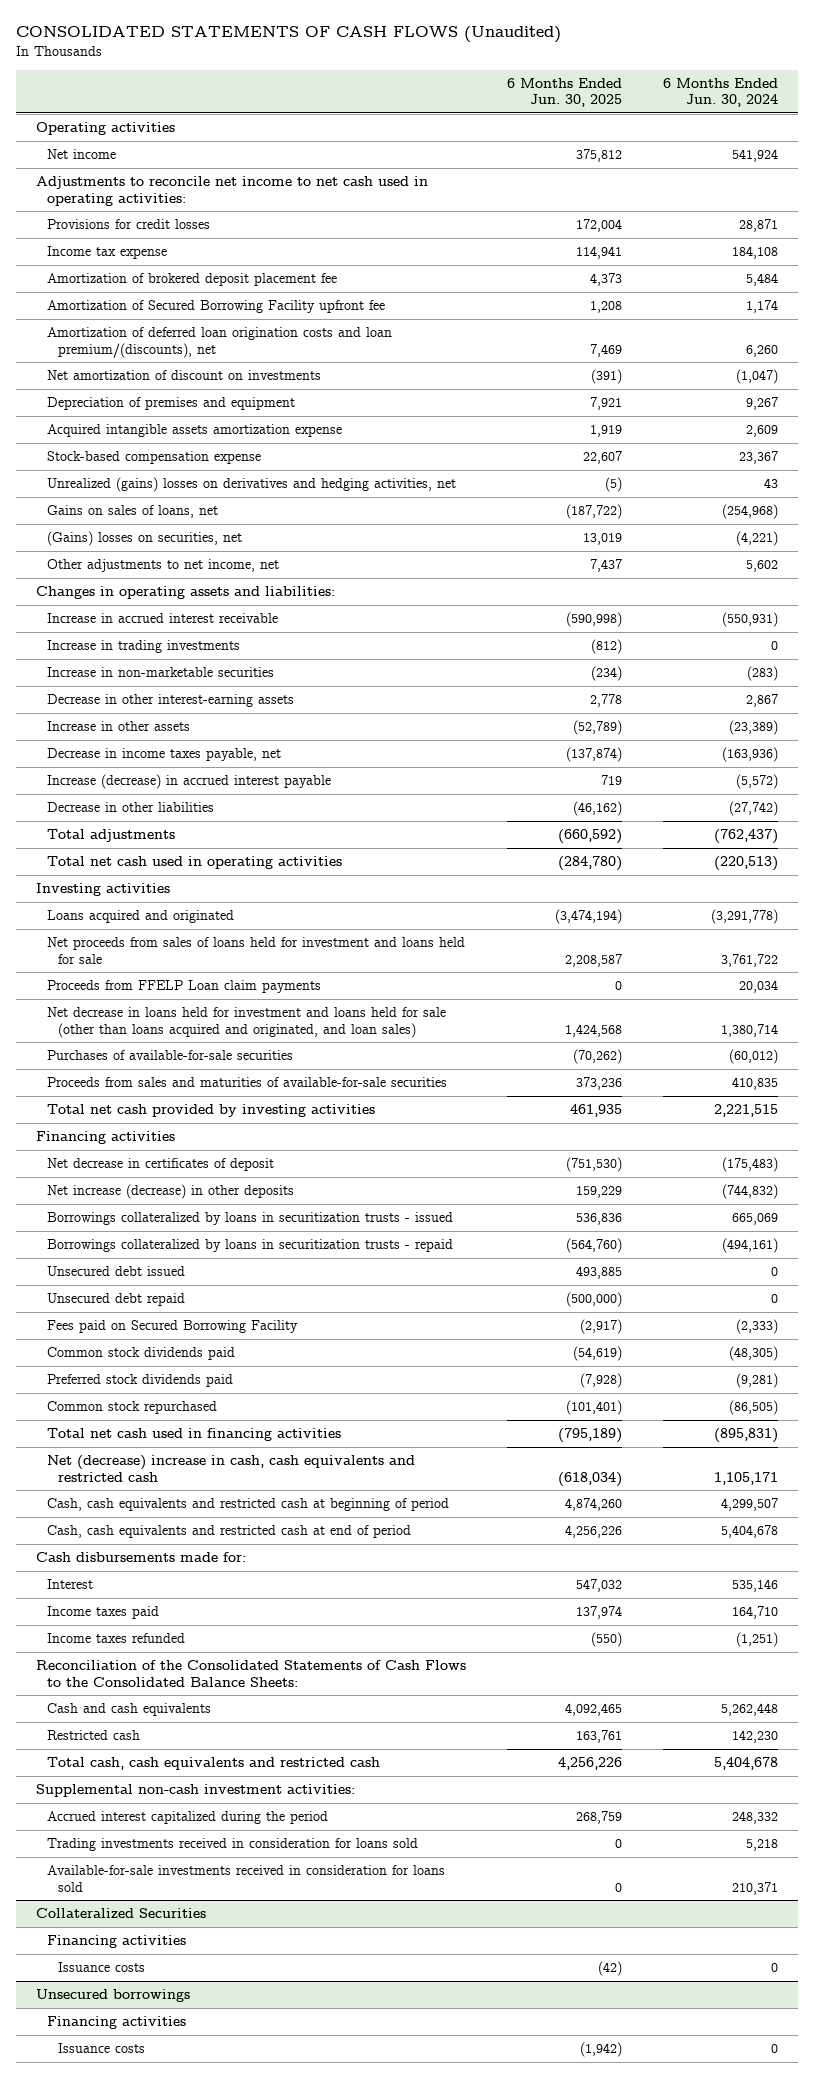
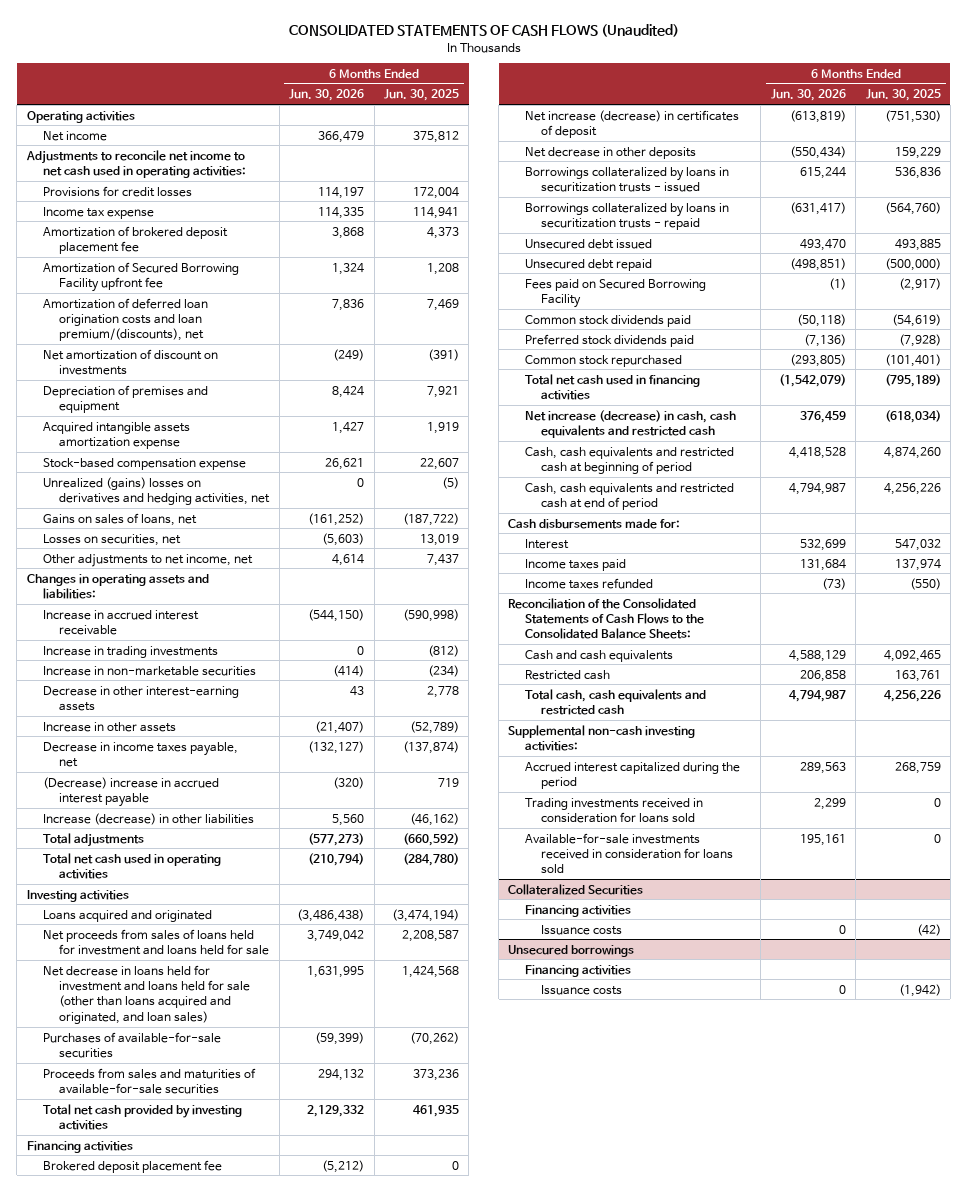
[662,77,778,108] 6 Months Ended Jun. 30, 2024 -> none
none -> [289,89,365,102] Jun. 30, 2026
[47,531,243,547] (Gains) losses on securities, net -> [43,533,182,546] Losses on securities, net
[47,774,332,790] Increase (decrease) in accrued interest payable -> [43,776,220,807] (Decrease) increase in accrued interest payable
[47,802,215,813] Decrease in other liabilities -> [43,812,255,825] Increase (decrease) in other liabilities
[47,980,322,994] Proceeds from FFELP Loan claim payments -> none
none -> [43,1159,223,1173] Brokered deposit placement fee
[47,1158,275,1172] Net decrease in certificates of deposit -> [524,109,739,138] Net increase (decrease) in certificates of deposit
[47,1184,295,1200] Net increase (decrease) in other deposits -> [524,146,696,159] Net decrease in other deposits
[47,1455,416,1482] Net (decrease) increase in cash, cash equivalents and restricted cash -> [524,409,736,438] Net increase (decrease) in cash, cash equivalents and restricted cash
[35,1784,355,1798] Supplemental non-cash investment activities: -> [508,724,696,751] Supplemental non-cash investing activities:

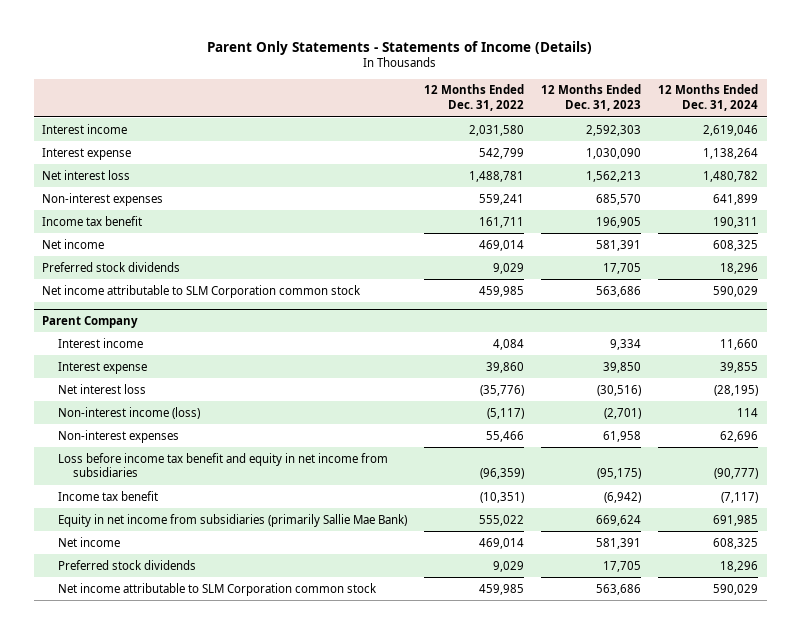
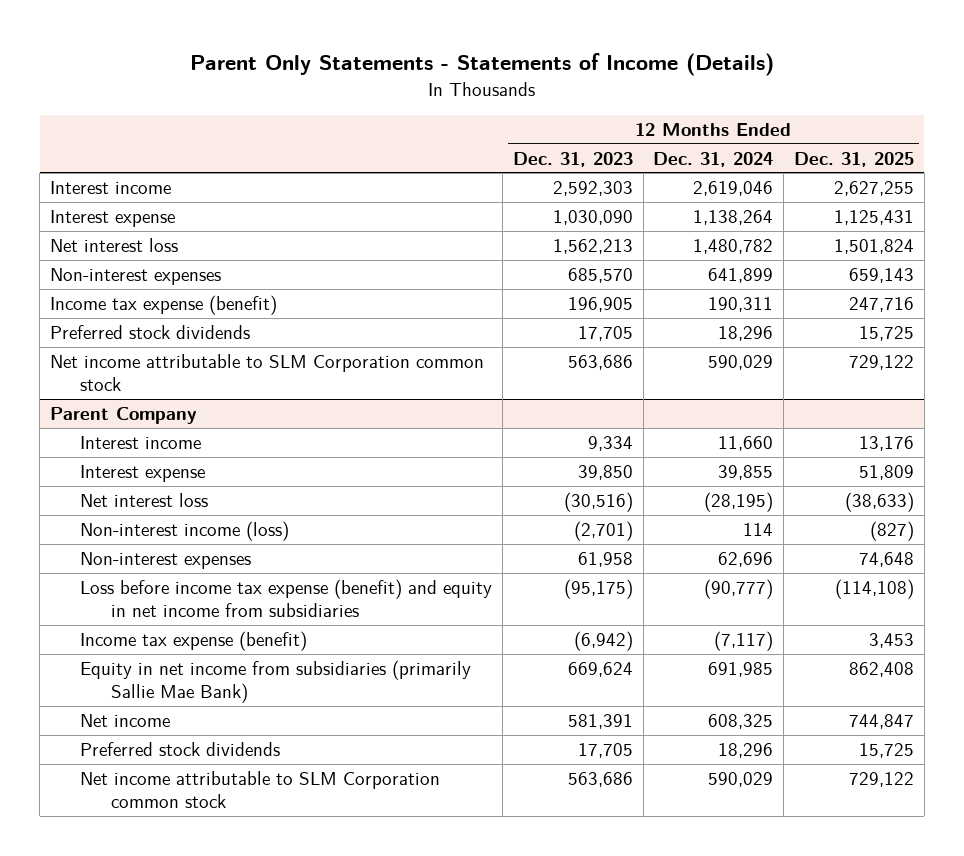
[423,84,524,112] 12 Months Ended Dec. 31, 2022 -> none
none -> [794,151,915,167] Dec. 31, 2025
[42,238,105,249] Net income -> none
[42,215,143,226] Income tax benefit -> [50,295,278,316] Income tax expense (benefit)
[57,452,388,478] Loss before income tax benefit and equity in net income from subsidiaries -> [80,579,493,618] Loss before income tax expense (benefit) and equity in net income from subsidiaries
[57,490,158,501] Income tax benefit -> [80,631,308,652] Income tax expense (benefit)

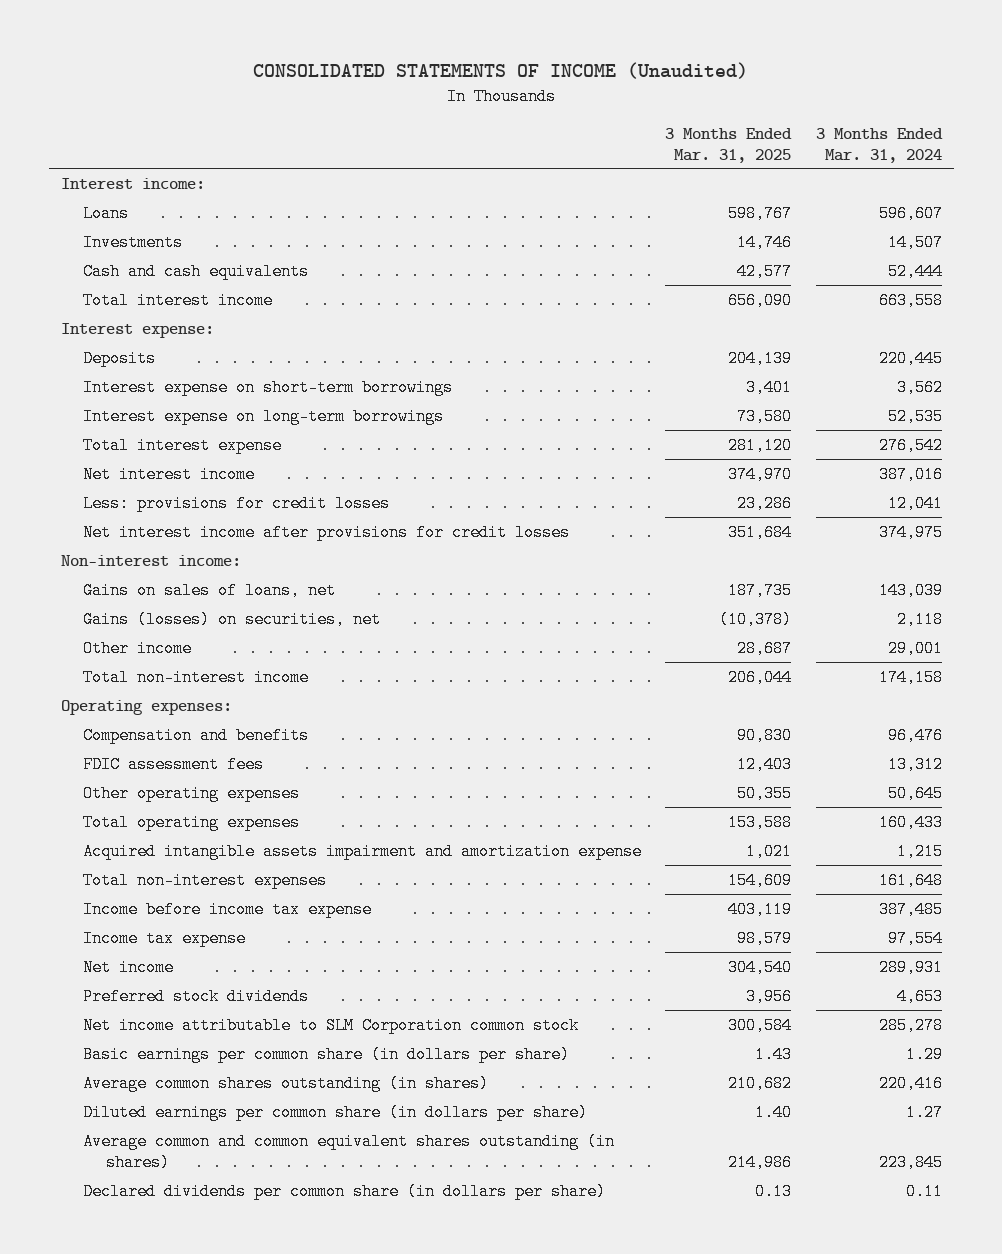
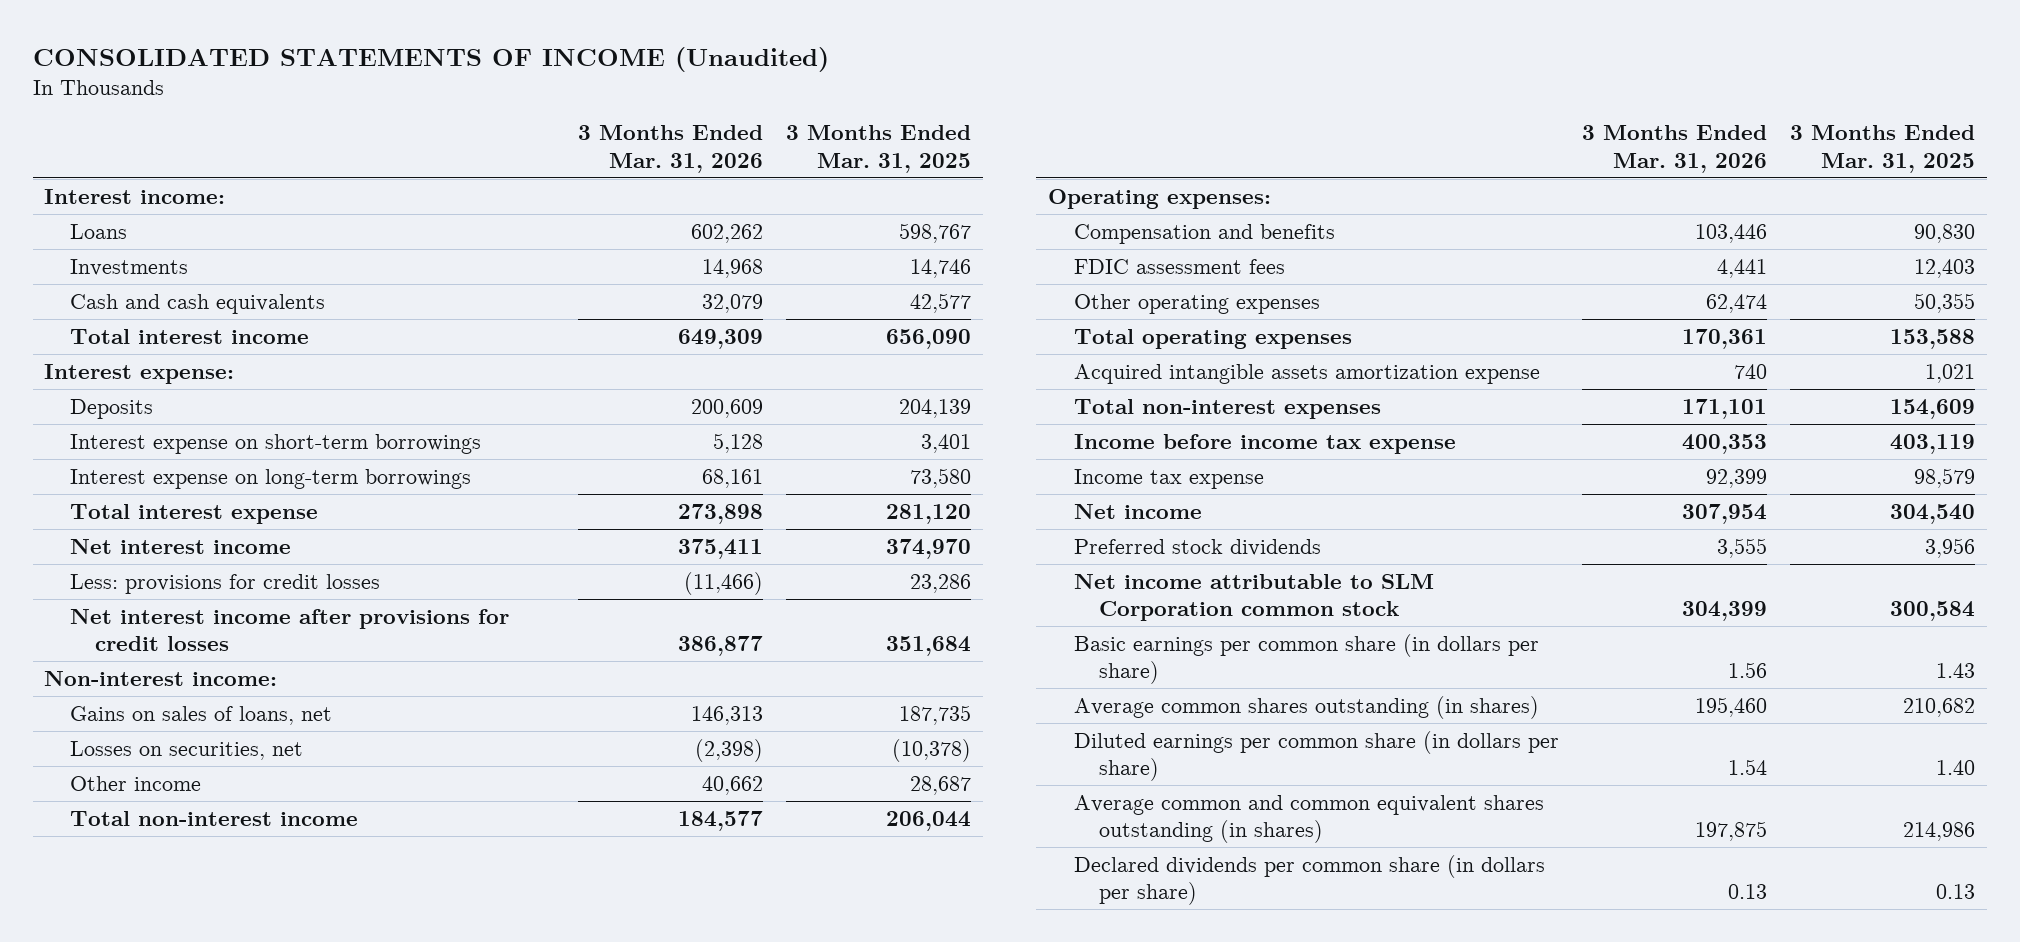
[815,127,943,163] 3 Months Ended Mar. 31, 2024 -> none
none -> [578,125,764,173] 3 Months Ended Mar. 31, 2026
[83,610,382,628] Gains (losses) on securities, net -> [69,740,303,760] Losses on securities, net
[83,842,643,860] Acquired intangible assets impairment and amortization expense -> [1073,363,1540,384] Acquired intangible assets amortization expense

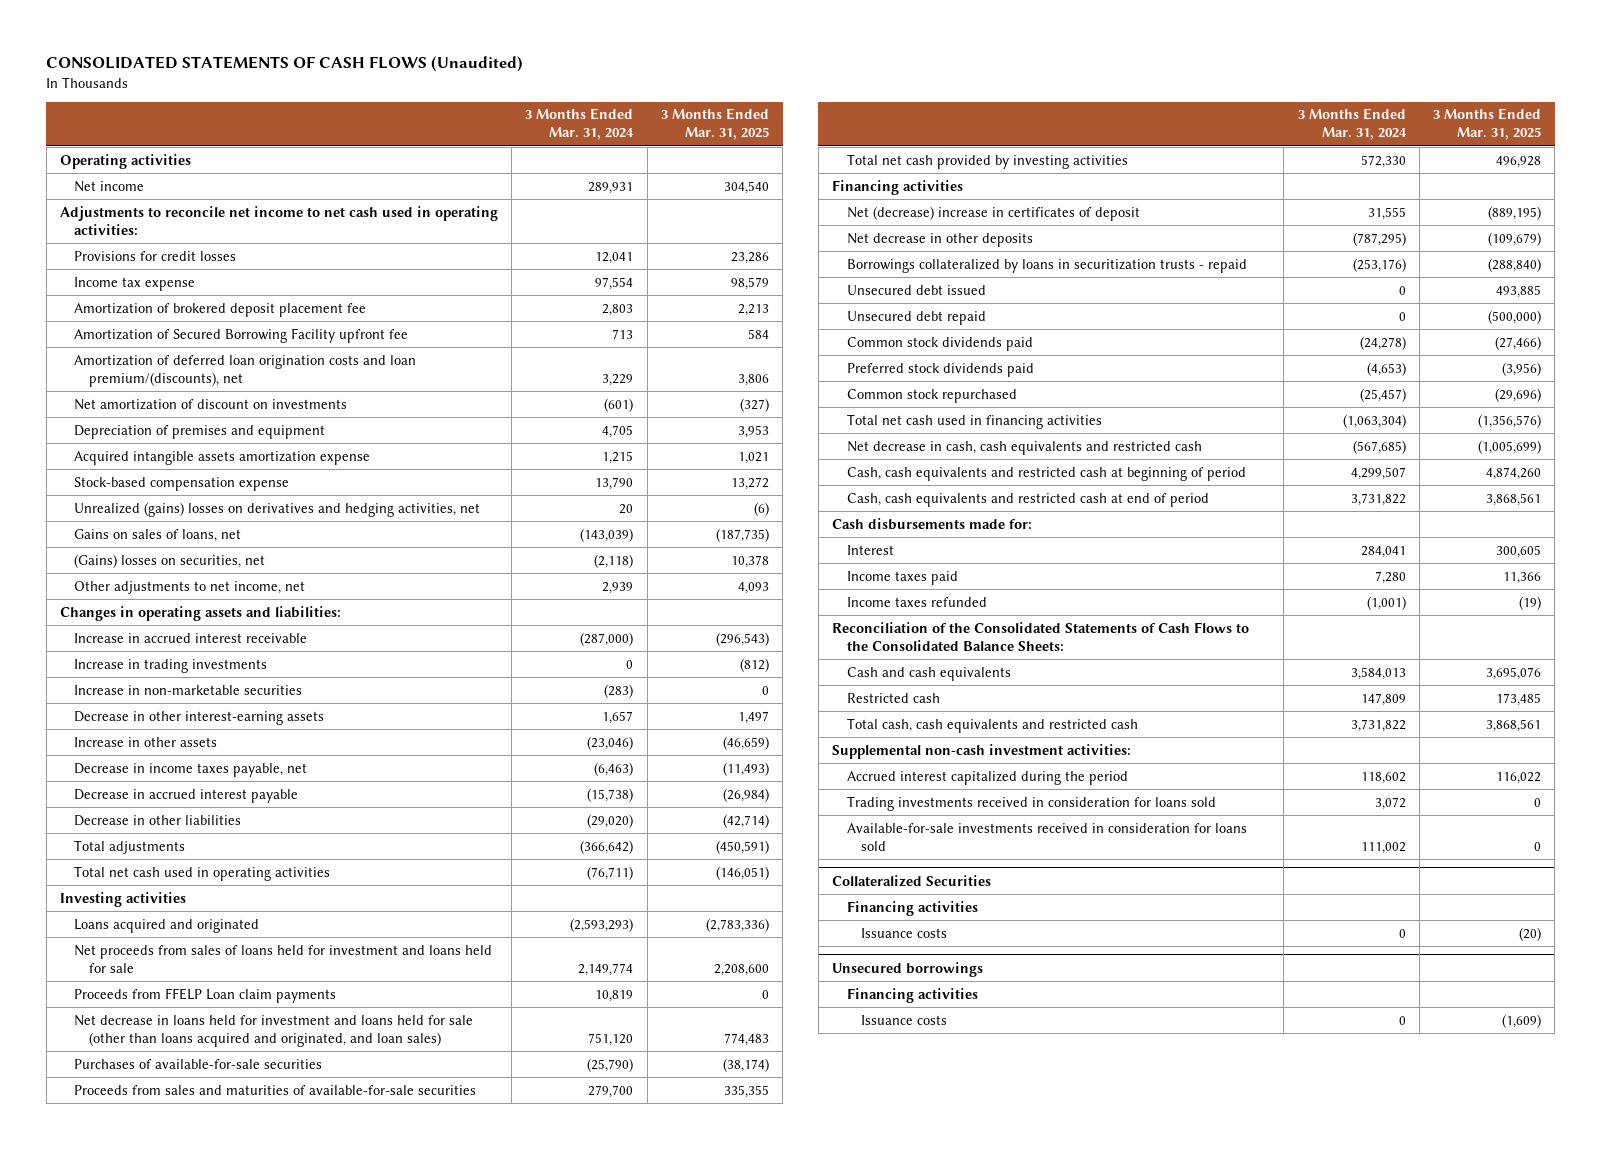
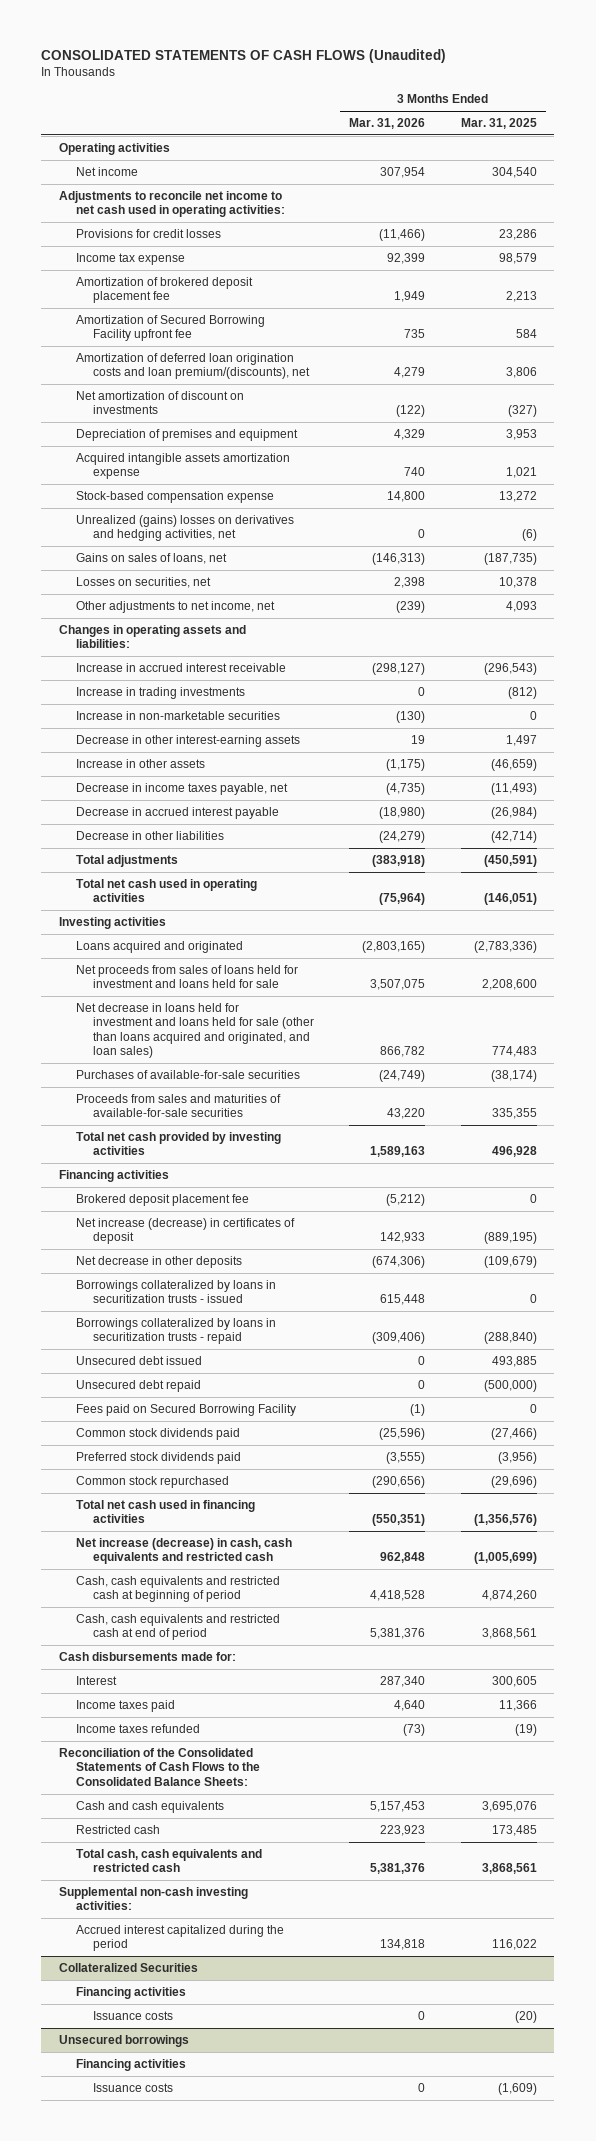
[525,108,635,141] 3 Months Ended Mar. 31, 2024 -> none
none -> [349,118,426,130] Mar. 31, 2026
[74,553,266,568] (Gains) losses on securities, net -> [76,576,212,588] Losses on securities, net
[74,987,337,1003] Proceeds from FFELP Loan claim payments -> none
none -> [76,1193,250,1206] Brokered deposit placement fee
[846,205,1140,221] Net (decrease) increase in certificates of deposit -> [76,1217,296,1245] Net increase (decrease) in certificates of deposit
none -> [76,1279,277,1304] Borrowings collateralized by loans in securitization trusts - issued
none -> [76,1403,297,1416] Fees paid on Secured Borrowing Facility
[846,440,1202,455] Net decrease in cash, cash equivalents and restricted cash -> [76,1537,293,1565] Net increase (decrease) in cash, cash equivalents and restricted cash
[832,743,1132,759] Supplemental non-cash investment activities: -> [59,1886,249,1911] Supplemental non-cash investing activities:
[846,795,1216,811] Trading investments received in consideration for loans sold -> none
[846,822,1247,851] Available-for-sale investments received in consideration for loans sold -> none

